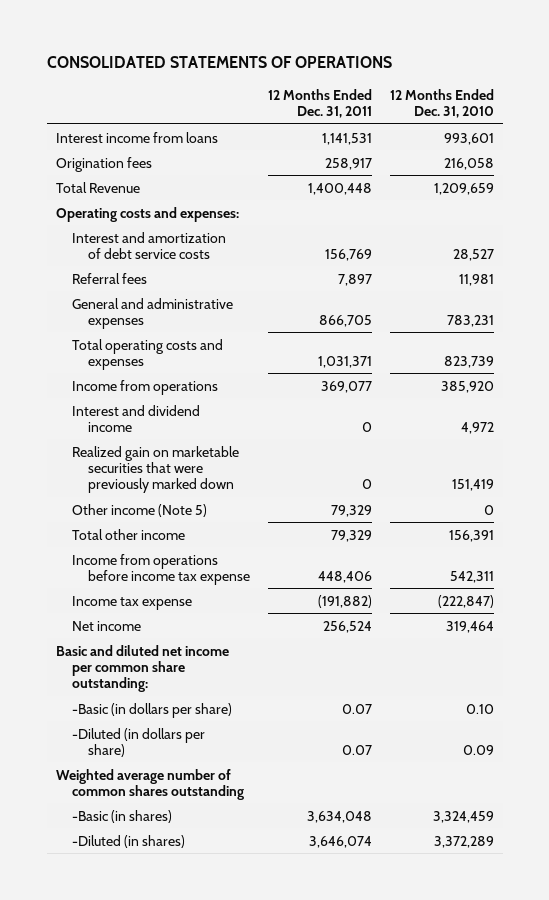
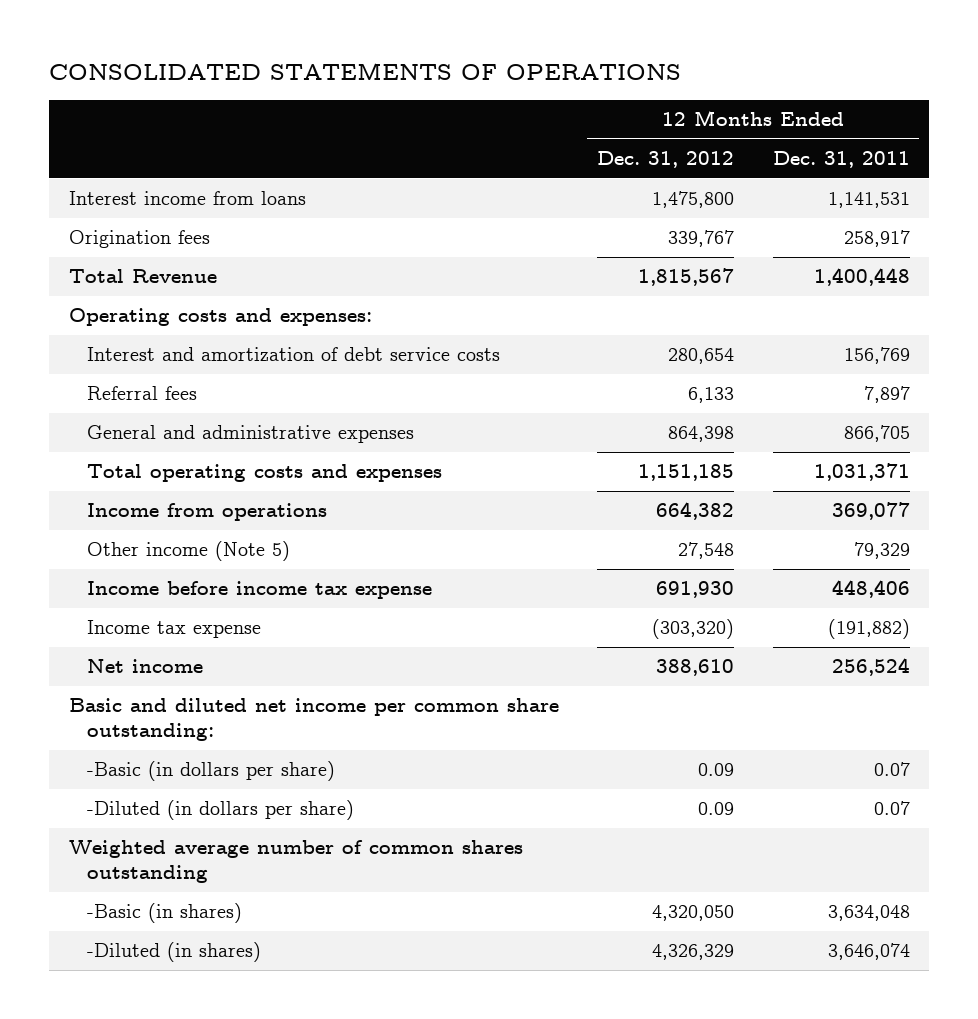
[389,88,494,118] 12 Months Ended Dec. 31, 2010 -> none
none -> [597,151,735,169] Dec. 31, 2012
[71,404,200,432] Interest and dividend income -> none
[71,445,239,493] Realized gain on marketable securities that were previously marked down -> none
[71,528,185,540] Total other income -> none
[71,553,251,585] Income from operations before income tax expense -> [86,581,432,600] Income before income tax expense

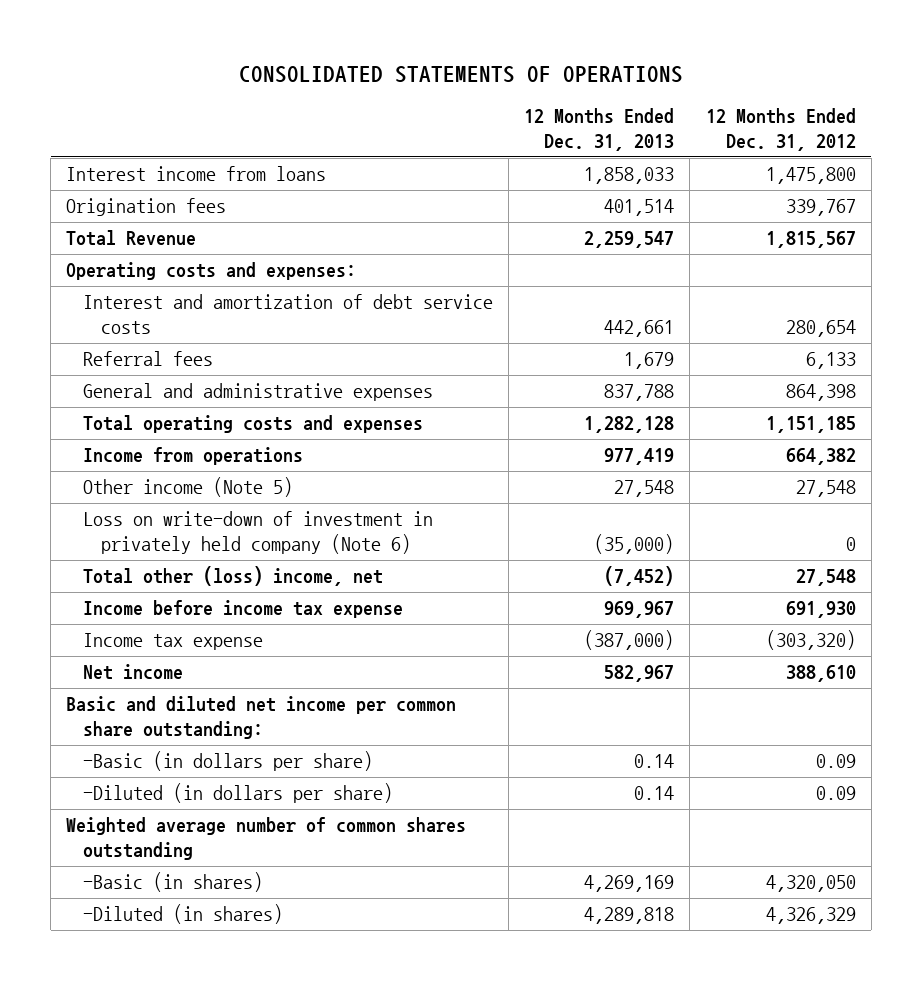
[772,151,910,169] Dec. 31, 2011 -> none
none -> [524,108,675,152] 12 Months Ended Dec. 31, 2013
none -> [83,511,434,555] Loss on write-down of investment in privately held company (Note 6)
none -> [83,566,384,587] Total other (loss) income, net

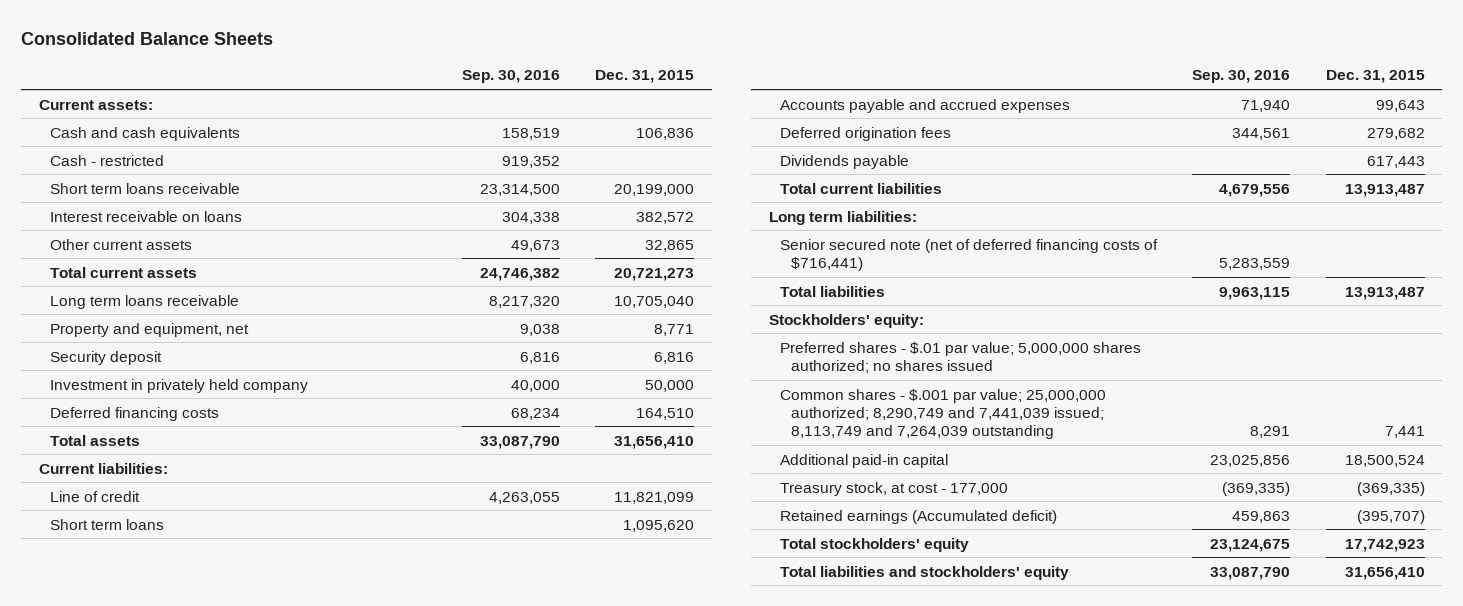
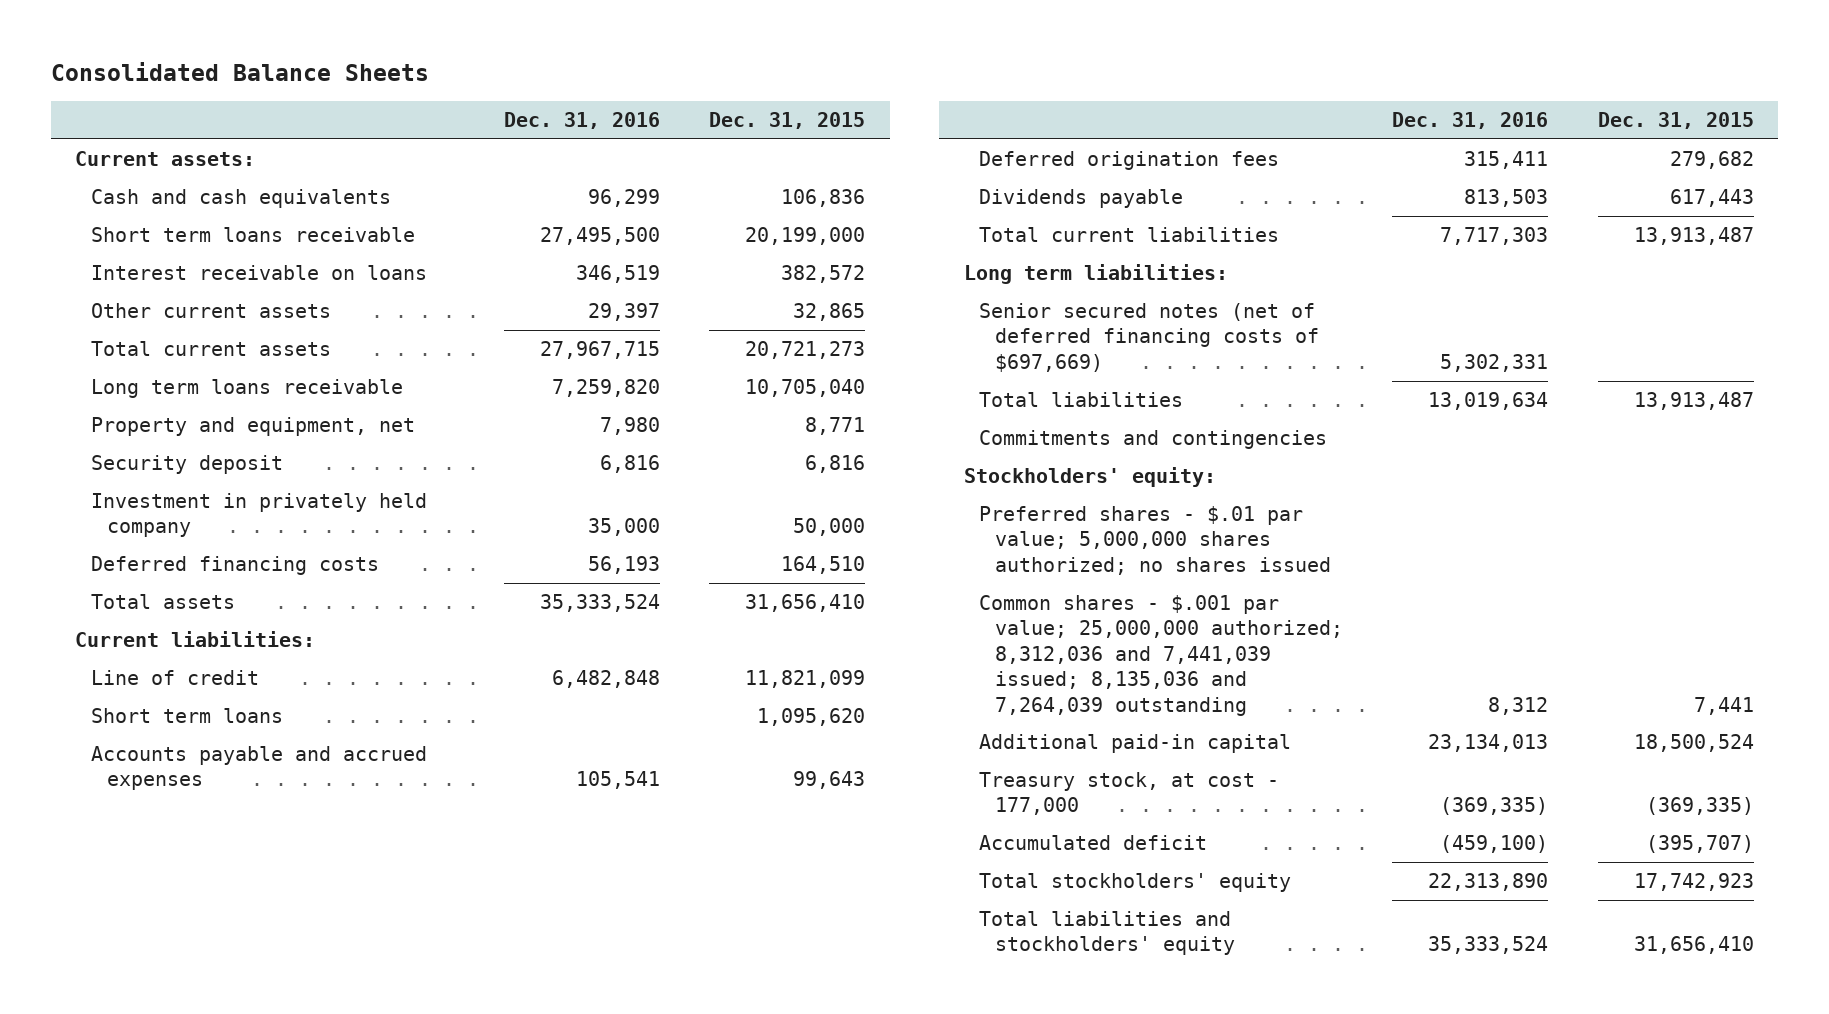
[461,70,560,84] Sep. 30, 2016 -> none
none -> [503,111,660,129] Dec. 31, 2016
[49,154,164,166] Cash - restricted -> none
[779,238,1158,271] Senior secured note (net of deferred financing costs of $716,441) -> [979,303,1320,372] Senior secured notes (net of deferred financing costs of $697,669)
none -> [979,430,1328,450] Commitments and contingencies
[779,388,1106,440] Common shares - $.001 par value; 25,000,000 authorized; 8,290,749 and 7,441,039 issued; 8,113,749 and 7,264,039 outstanding -> [979,595,1344,716] Common shares - $.001 par value; 25,000,000 authorized; 8,312,036 and 7,441,039 issued; 8,135,036 and 7,264,039 outstanding
[779,509,1057,524] Retained earnings (Accumulated deficit) -> [979,835,1208,851] Accumulated deficit

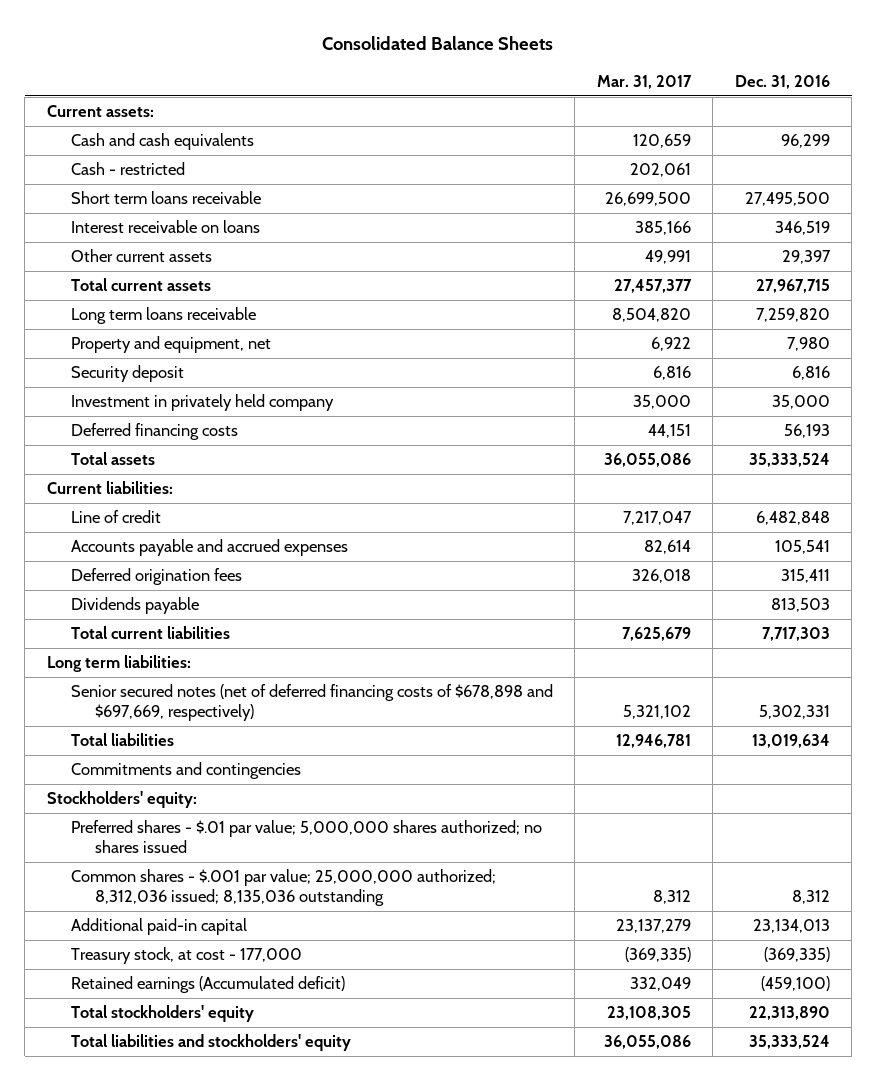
[709,111,866,129] Dec. 31, 2015 -> none
none -> [596,74,692,89] Mar. 31, 2017
none -> [70,162,185,176] Cash - restricted
[90,708,283,724] Short term loans -> none
[979,303,1320,372] Senior secured notes (net of deferred financing costs of $697,669) -> [70,684,553,721] Senior secured notes (net of deferred financing costs of $678,898 and $697,669, respectively)
[979,595,1344,716] Common shares - $.001 par value; 25,000,000 authorized; 8,312,036 and 7,441,039 issued; 8,135,036 and 7,264,039 outstanding -> [70,869,496,906] Common shares - $.001 par value; 25,000,000 authorized; 8,312,036 issued; 8,135,036 outstanding
[979,835,1208,851] Accumulated deficit -> [70,976,345,994] Retained earnings (Accumulated deficit)

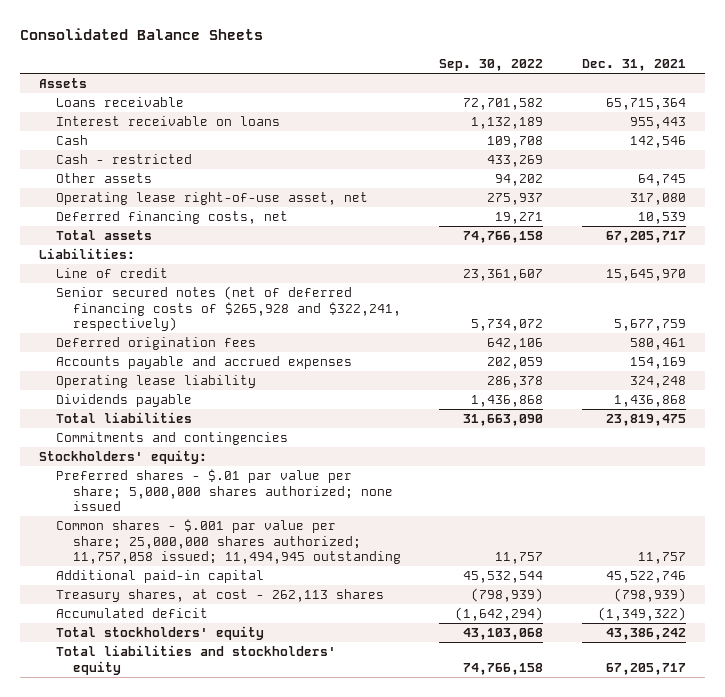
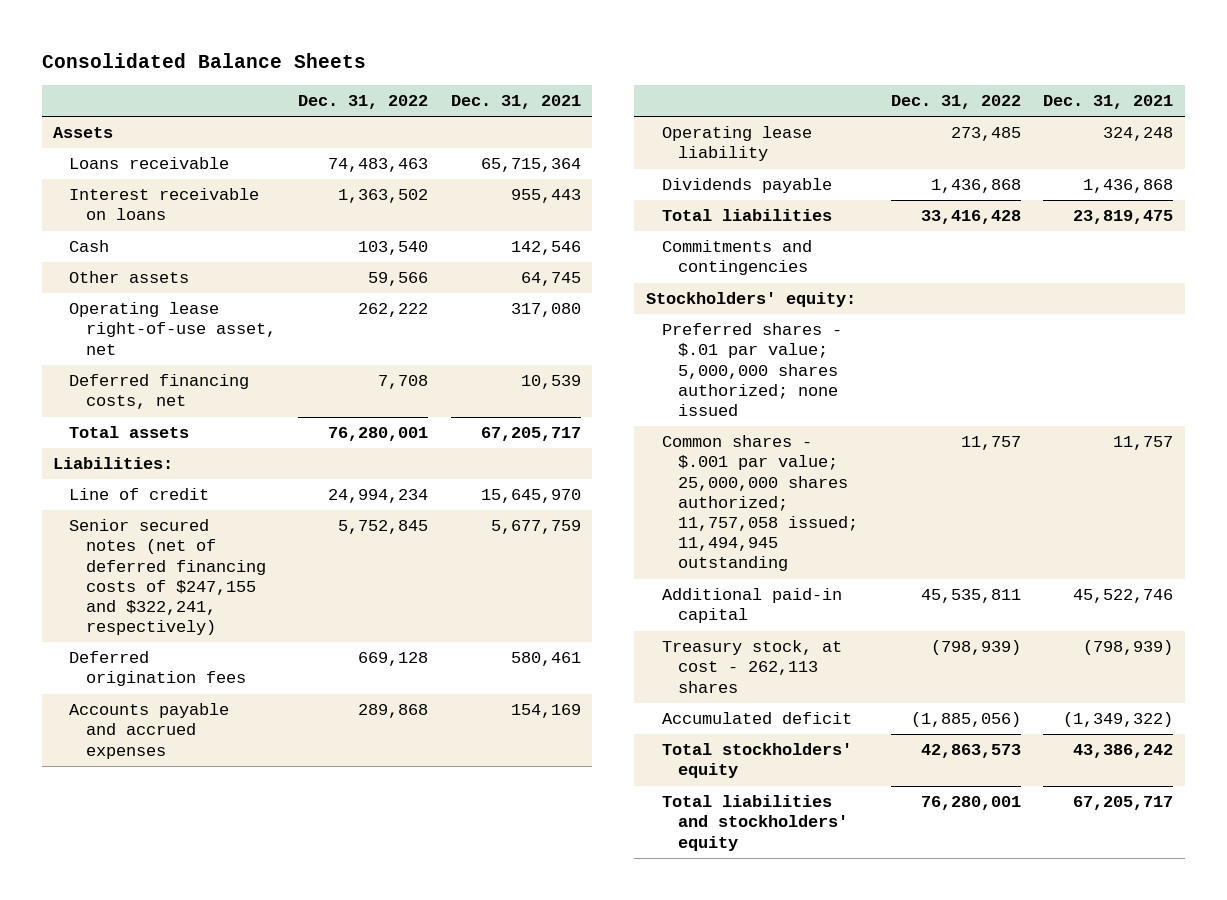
[439,59,544,72] Sep. 30, 2022 -> none
none -> [298,95,429,110] Dec. 31, 2022
[56,154,193,165] Cash - restricted -> none
[56,286,401,332] Senior secured notes (net of deferred financing costs of $265,928 and $322,241, respectively) -> [69,519,266,636] Senior secured notes (net of deferred financing costs of $247,155 and $322,241, respectively)
[56,469,393,512] Preferred shares - $.01 par value per share; 5,000,000 shares authorized; none issued -> [661,323,842,417] Preferred shares - $.01 par value; 5,000,000 shares authorized; none issued
[56,519,401,565] Common shares - $.001 par value per share; 25,000,000 shares authorized; 11,757,058 issued; 11,494,945 outstanding -> [661,435,858,572] Common shares - $.001 par value; 25,000,000 shares authorized; 11,757,058 issued; 11,494,945 outstanding
[56,589,385,603] Treasury shares, at cost - 262,113 shares -> [661,640,842,693] Treasury stock, at cost - 262,113 shares

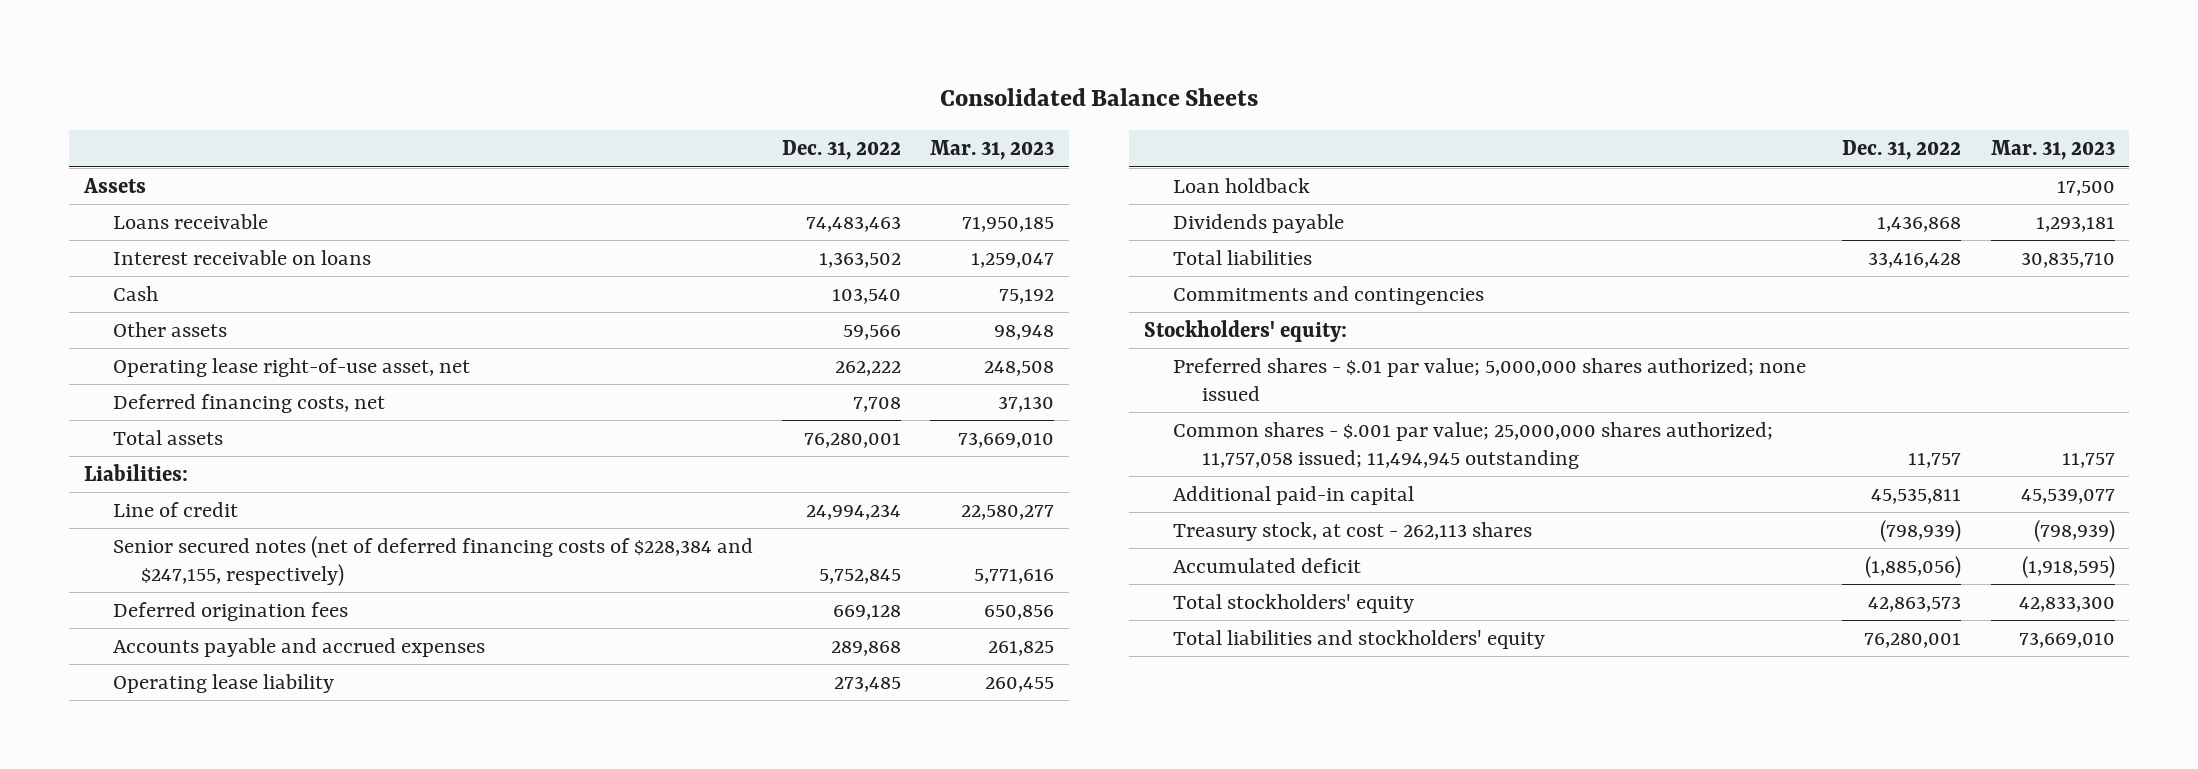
[450,95,581,110] Dec. 31, 2021 -> none
none -> [930,140,1055,161] Mar. 31, 2023
[69,519,266,636] Senior secured notes (net of deferred financing costs of $247,155 and $322,241, respectively) -> [112,536,753,586] Senior secured notes (net of deferred financing costs of $228,384 and $247,155, respectively)
none -> [1172,178,1310,194] Loan holdback

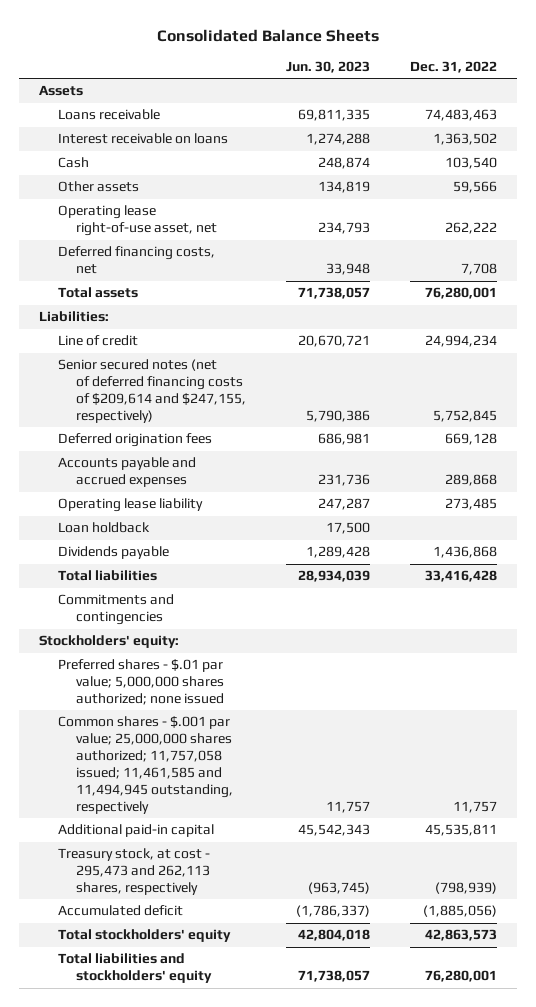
[930,140,1055,161] Mar. 31, 2023 -> none
none -> [286,60,371,73] Jun. 30, 2023
[112,536,753,586] Senior secured notes (net of deferred financing costs of $228,384 and $247,155, respectively) -> [57,359,247,424] Senior secured notes (net of deferred financing costs of $209,614 and $247,155, respectively)
[1172,422,1773,469] Common shares - $.001 par value; 25,000,000 shares authorized; 11,757,058 issued; 11,494,945 outstanding -> [57,716,234,814] Common shares - $.001 par value; 25,000,000 shares authorized; 11,757,058 issued; 11,461,585 and 11,494,945 outstanding, respectively
[1172,522,1532,542] Treasury stock, at cost - 262,113 shares -> [57,848,211,896] Treasury stock, at cost - 295,473 and 262,113 shares, respectively

